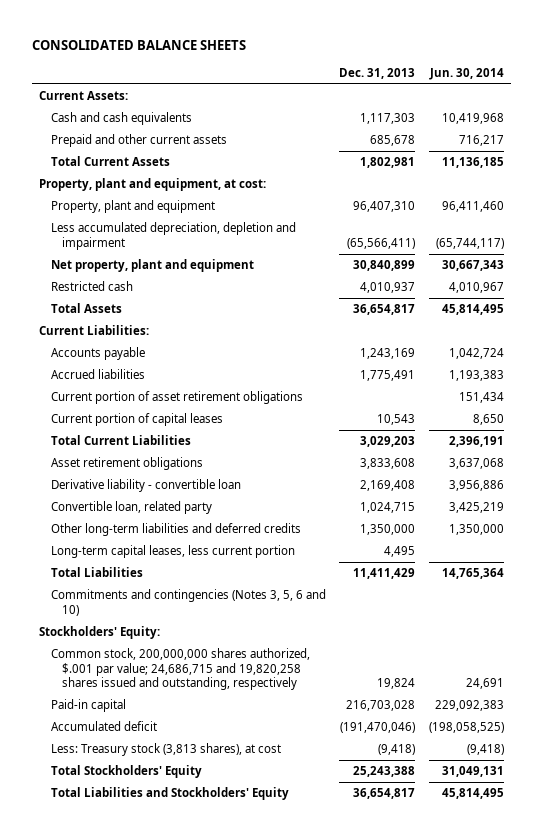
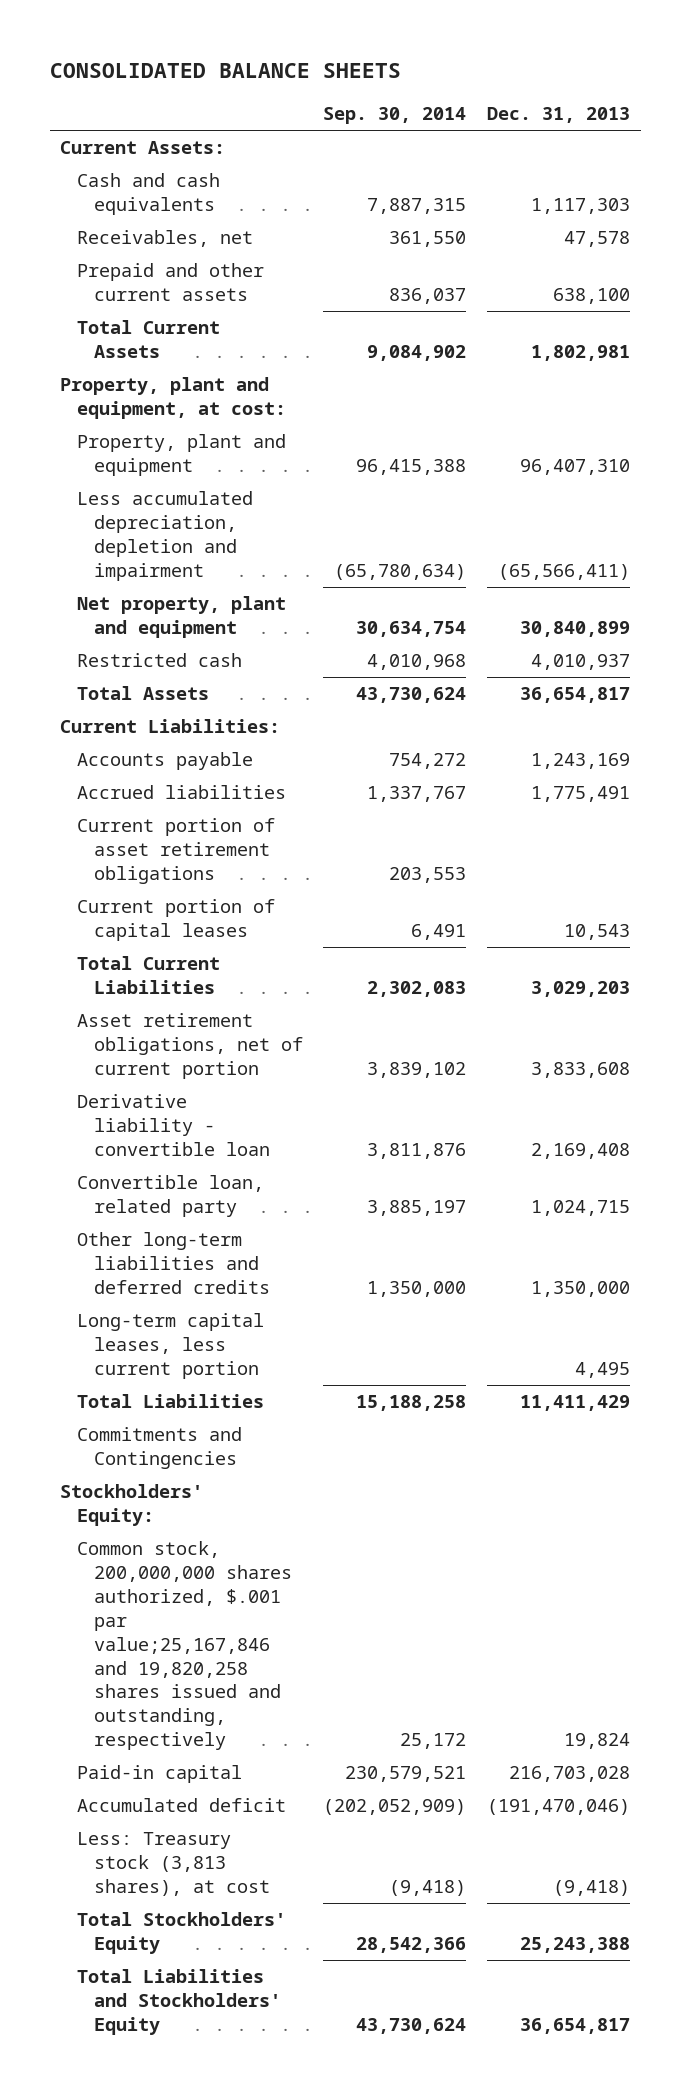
[428,67,504,80] Jun. 30, 2014 -> none
none -> [323,107,467,125] Sep. 30, 2014
none -> [76,230,253,248] Receivables, net
[370,135,416,147] 685,678 -> [553,288,631,305] 638,100
[50,457,203,471] Asset retirement obligations -> [76,1013,303,1079] Asset retirement obligations, net of current portion
[50,589,326,616] Commitments and contingencies (Notes 3, 5, 6 and 10) -> [76,1427,242,1470] Commitments and Contingencies
[50,648,310,691] Common stock, 200,000,000 shares authorized, $.001 par value; 24,686,715 and 19,820,258 shares issued and outstanding, respectively -> [76,1541,292,1751] Common stock, 200,000,000 shares authorized, $.001 par value;25,167,846 and 19,820,258 shares issued and outstanding, respectively

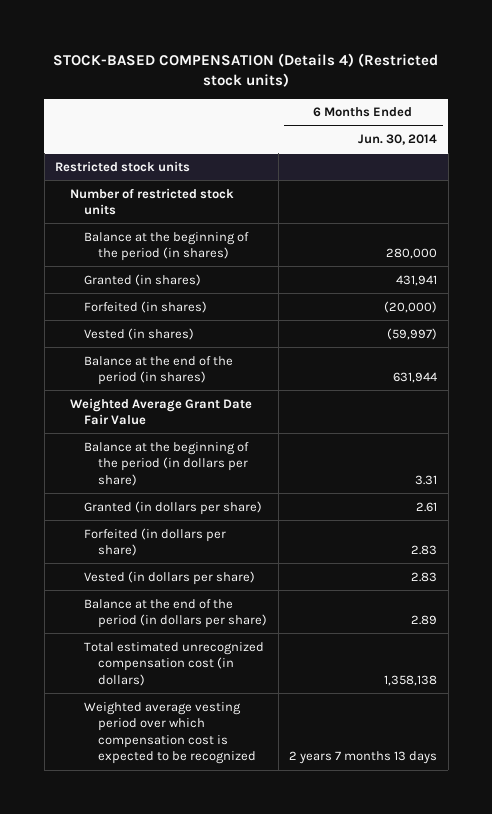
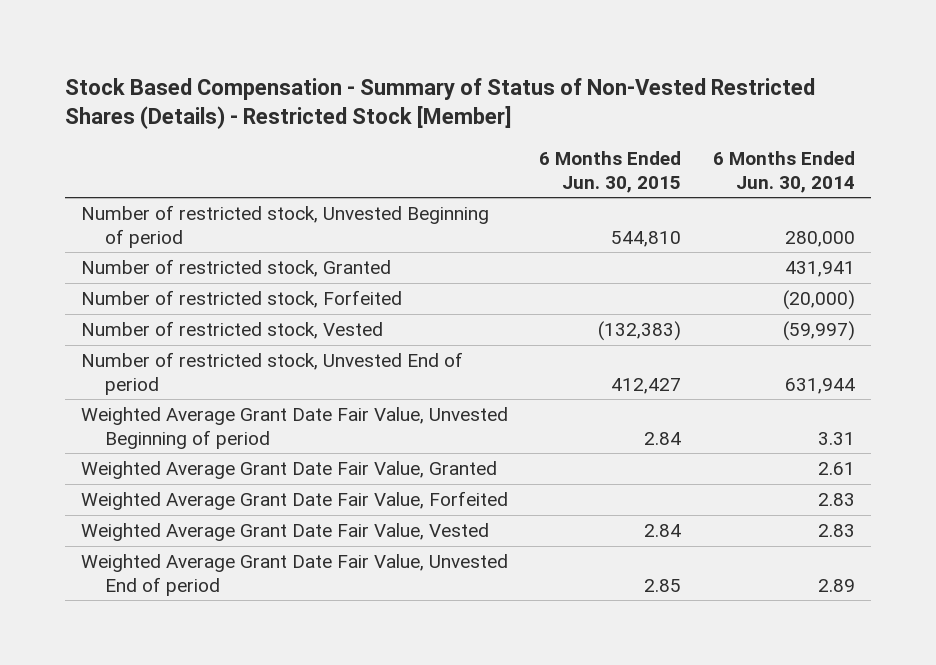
[53,52,439,88] STOCK-BASED COMPENSATION (Details 4) (Restricted stock units) -> [65,77,816,130] Stock Based Compensation - Summary of Status of Non-Vested Restricted Shares (Details) - Restricted Stock [Member]
none -> [539,151,682,193] 6 Months Ended Jun. 30, 2015
[55,160,191,172] Restricted stock units -> none
[69,187,234,216] Number of restricted stock units -> none
[69,397,252,426] Weighted Average Grant Date Fair Value -> none
[83,641,264,686] Total estimated unrecognized compensation cost (in dollars) -> none
[83,701,256,765] Weighted average vesting period over which compensation cost is expected to be recognized -> none
[83,231,249,262] Balance at the beginning of the period (in shares) -> [80,205,489,248] Number of restricted stock, Unvested Beginning of period
[83,273,201,286] Granted (in shares) -> [80,259,391,278] Number of restricted stock, Granted
[83,300,207,313] Forfeited (in shares) -> [80,290,402,309] Number of restricted stock, Forfeited
[83,327,194,340] Vested (in shares) -> [80,321,383,340] Number of restricted stock, Vested
[83,355,233,386] Balance at the end of the period (in shares) -> [80,352,463,395] Number of restricted stock, Unvested End of period
[83,441,249,486] Balance at the beginning of the period (in dollars per share) -> [80,407,508,449] Weighted Average Grant Date Fair Value, Unvested Beginning of period
[83,500,262,515] Granted (in dollars per share) -> [80,461,497,480] Weighted Average Grant Date Fair Value, Granted
[83,527,226,557] Forfeited (in dollars per share) -> [80,491,508,511] Weighted Average Grant Date Fair Value, Forfeited
[83,570,255,585] Vested (in dollars per share) -> [80,523,489,542] Weighted Average Grant Date Fair Value, Vested
[83,598,267,629] Balance at the end of the period (in dollars per share) -> [80,554,508,596] Weighted Average Grant Date Fair Value, Unvested End of period

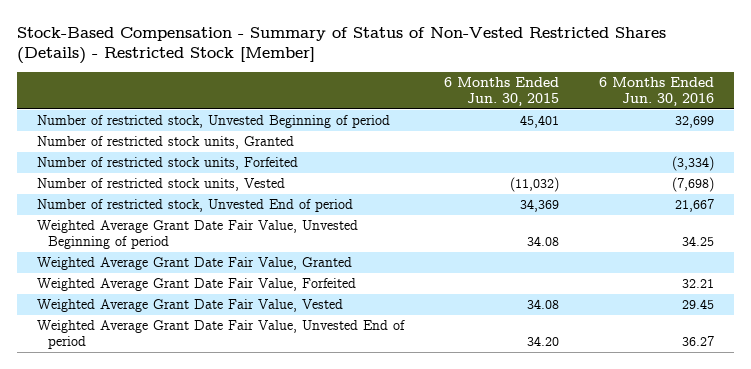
[65,77,816,130] Stock Based Compensation - Summary of Status of Non-Vested Restricted Shares (Details) - Restricted Stock [Member] -> [16,26,666,65] Stock-Based Compensation - Summary of Status of Non-Vested Restricted Shares (Details) - Restricted Stock [Member]
[712,151,855,193] 6 Months Ended Jun. 30, 2014 -> none
none -> [598,76,714,106] 6 Months Ended Jun. 30, 2016
[611,230,682,247] 544,810 -> [519,115,559,129] 45,401
[80,259,391,278] Number of restricted stock, Granted -> [36,136,294,150] Number of restricted stock units, Granted
[80,290,402,309] Number of restricted stock, Forfeited -> [36,157,298,171] Number of restricted stock units, Forfeited
[80,321,383,340] Number of restricted stock, Vested -> [36,178,285,192] Number of restricted stock units, Vested
[598,321,682,342] (132,383) -> [509,177,559,193] (11,032)
[611,377,682,394] 412,427 -> [519,199,559,213] 34,369
[644,431,682,445] 2.84 -> [526,236,559,247] 34.08
[644,524,682,538] 2.84 -> [526,299,559,310] 34.08
[644,578,682,592] 2.85 -> [526,336,559,347] 34.20

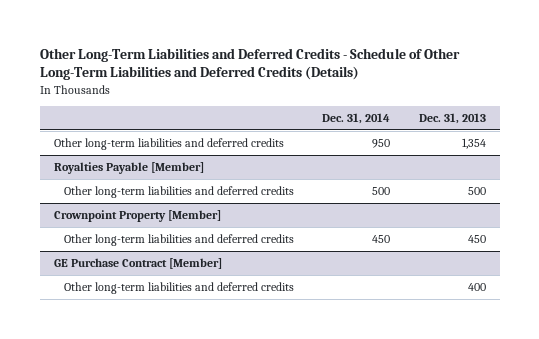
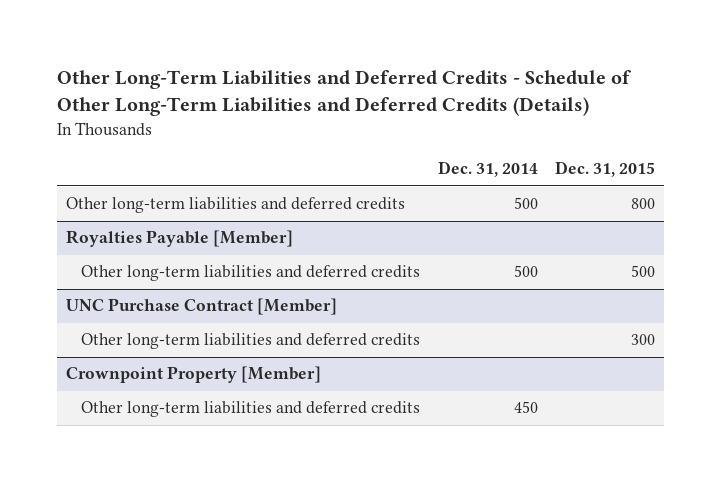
[418,112,486,124] Dec. 31, 2013 -> none
none -> [555,161,656,178] Dec. 31, 2015
[372,138,391,148] 950 -> [513,197,538,210] 500
none -> [66,298,338,316] UNC Purchase Contract [Member]
none -> [81,333,421,350] Other long-term liabilities and deferred credits
[53,257,222,269] GE Purchase Contract [Member] -> none
[64,281,295,294] Other long-term liabilities and deferred credits -> none

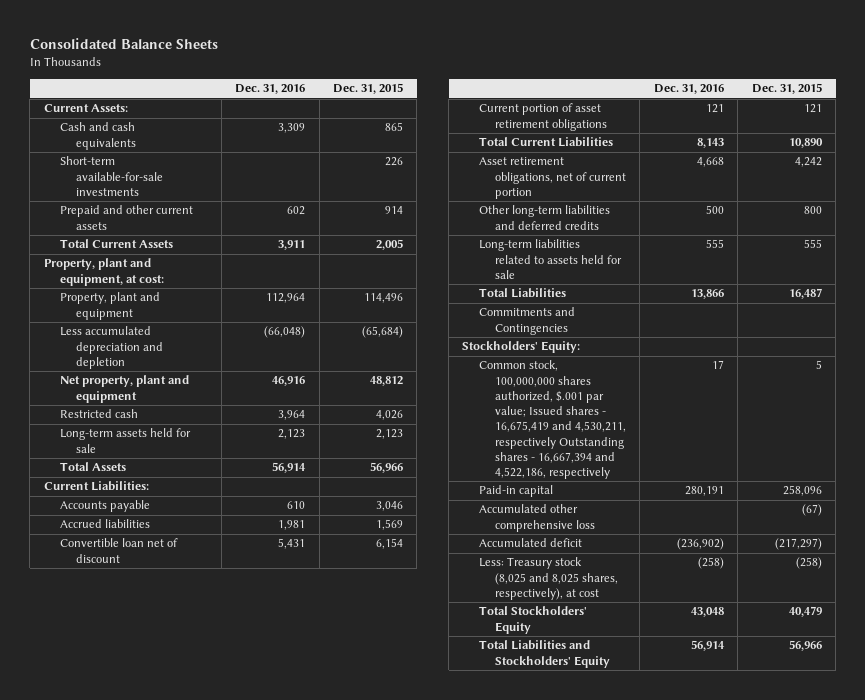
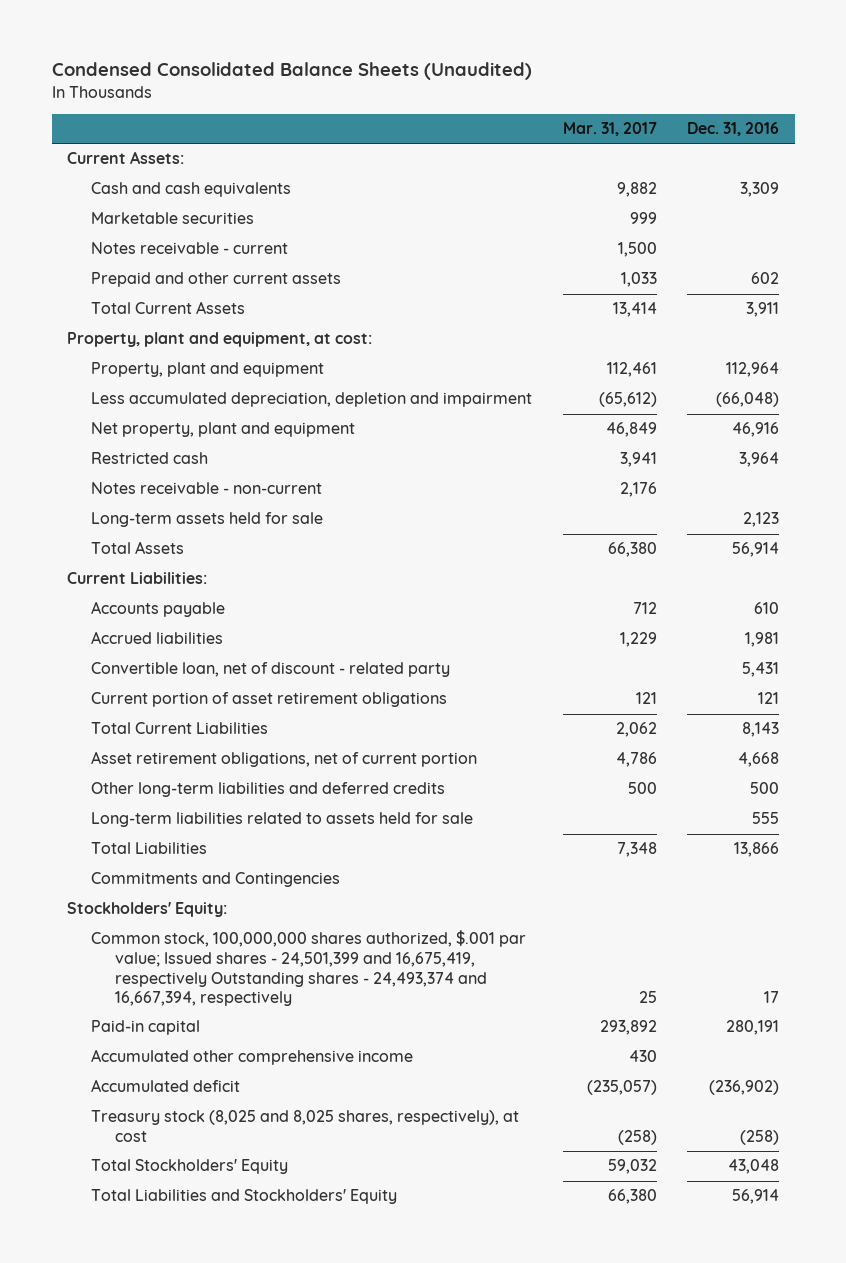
[29,38,218,50] Consolidated Balance Sheets -> [51,62,532,81] Condensed Consolidated Balance Sheets (Unaudited)
[332,83,403,95] Dec. 31, 2015 -> none
none -> [562,122,657,137] Mar. 31, 2017
[59,156,164,196] Short-term available-for-sale investments -> none
none -> [91,212,255,225] Marketable securities
none -> [91,242,289,255] Notes receivable - current
[59,326,164,369] Less accumulated depreciation and depletion -> [91,392,533,408] Less accumulated depreciation, depletion and impairment
none -> [91,482,323,495] Notes receivable - non-current
[59,538,178,563] Convertible loan net of discount -> [91,662,451,678] Convertible loan, net of discount - related party
[478,360,626,479] Common stock, 100,000,000 shares authorized, $.001 par value; Issued shares - 16,675,419 and 4,530,211, respectively Outstanding shares - 16,667,394 and 4,522,186, respectively -> [91,930,527,1007] Common stock, 100,000,000 shares authorized, $.001 par value; Issued shares - 24,501,399 and 16,675,419, respectively Outstanding shares - 24,493,374 and 16,667,394, respectively
[478,504,595,532] Accumulated other comprehensive loss -> [91,1049,414,1066] Accumulated other comprehensive income
[478,557,618,600] Less: Treasury stock (8,025 and 8,025 shares, respectively), at cost -> [91,1110,520,1143] Treasury stock (8,025 and 8,025 shares, respectively), at cost

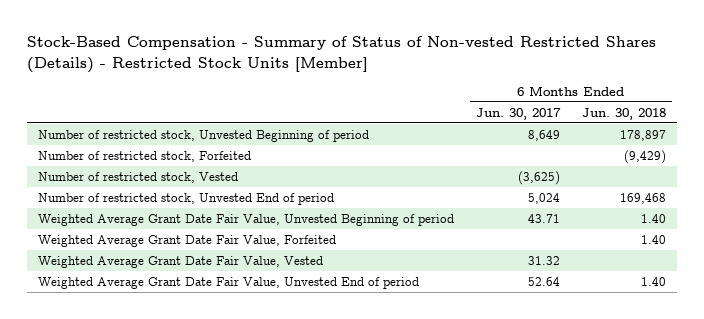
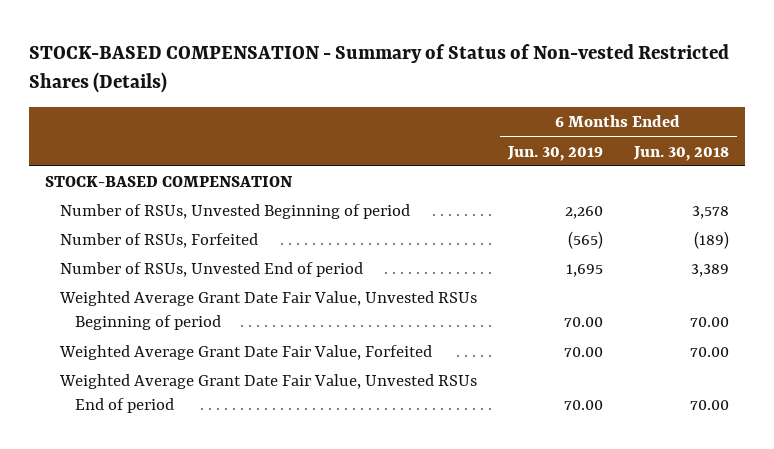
[26,36,656,73] Stock-Based Compensation - Summary of Status of Non-vested Restricted Shares (Details) - Restricted Stock Units [Member] -> [29,43,730,93] STOCK-BASED COMPENSATION - Summary of Status of Non-vested Restricted Shares (Details)
[476,107,562,120] Jun. 30, 2017 -> none
none -> [506,145,603,161] Jun. 30, 2019
[37,172,238,184] Number of restricted stock, Vested -> none
[37,256,323,269] Weighted Average Grant Date Fair Value, Vested -> none
none -> [44,176,293,188] STOCK-BASED COMPENSATION
[37,130,369,143] Number of restricted stock, Unvested Beginning of period -> [59,204,410,220] Number of RSUs, Unvested Beginning of period
[620,130,667,142] 178,897 -> [691,206,729,220] 3,578
[37,151,251,163] Number of restricted stock, Forfeited -> [59,233,258,249] Number of RSUs, Forfeited
[624,150,667,165] (9,429) -> [693,231,729,250] (189)
[37,193,334,206] Number of restricted stock, Unvested End of period -> [59,262,363,278] Number of RSUs, Unvested End of period
[620,193,667,205] 169,468 -> [690,264,729,278] 3,389
[37,214,454,227] Weighted Average Grant Date Fair Value, Unvested Beginning of period -> [58,291,477,331] Weighted Average Grant Date Fair Value, Unvested RSUs Beginning of period
[641,214,667,224] 1.40 -> [689,317,729,328] 70.00
[641,235,667,245] 1.40 -> [689,347,729,358] 70.00
[37,277,419,290] Weighted Average Grant Date Fair Value, Unvested End of period -> [58,374,477,414] Weighted Average Grant Date Fair Value, Unvested RSUs End of period
[641,277,667,287] 1.40 -> [689,400,729,411] 70.00

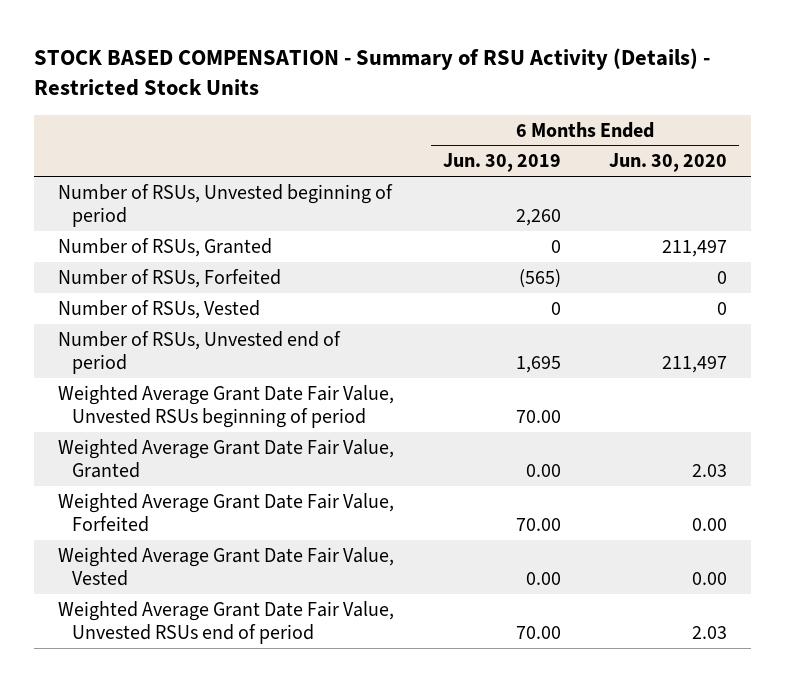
[29,43,730,93] STOCK-BASED COMPENSATION - Summary of Status of Non-vested Restricted Shares (Details) -> [33,47,710,97] STOCK BASED COMPENSATION - Summary of RSU Activity (Details) - Restricted Stock Units
[632,145,729,161] Jun. 30, 2018 -> none
none -> [609,153,728,173] Jun. 30, 2020
[44,176,293,188] STOCK-BASED COMPENSATION -> none
[59,204,410,220] Number of RSUs, Unvested Beginning of period -> [58,183,394,228] Number of RSUs, Unvested beginning of period
none -> [58,237,273,257] Number of RSUs, Granted
none -> [58,299,261,319] Number of RSUs, Vested
[59,262,363,278] Number of RSUs, Unvested End of period -> [58,330,342,375] Number of RSUs, Unvested end of period
[58,291,477,331] Weighted Average Grant Date Fair Value, Unvested RSUs Beginning of period -> [58,384,395,429] Weighted Average Grant Date Fair Value, Unvested RSUs beginning of period
none -> [58,438,395,479] Weighted Average Grant Date Fair Value, Granted
none -> [58,546,395,587] Weighted Average Grant Date Fair Value, Vested
[58,374,477,414] Weighted Average Grant Date Fair Value, Unvested RSUs End of period -> [58,600,395,645] Weighted Average Grant Date Fair Value, Unvested RSUs end of period

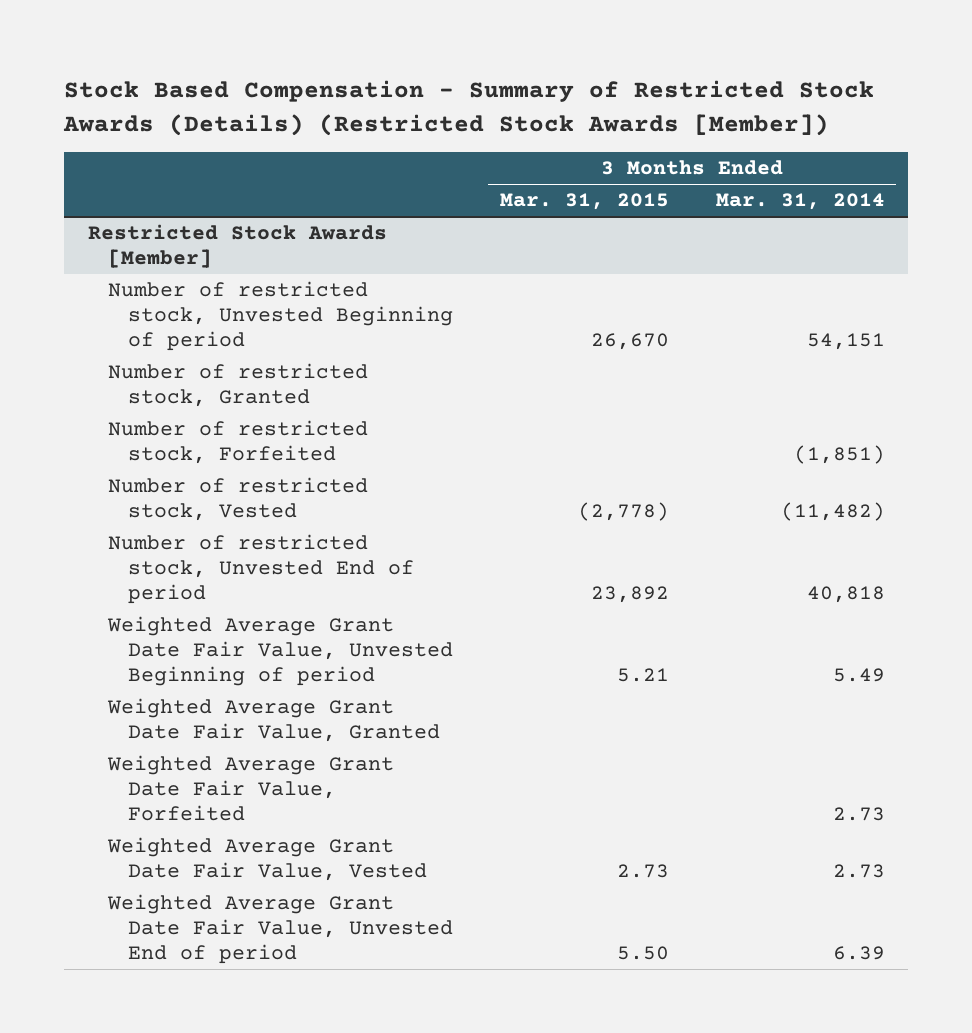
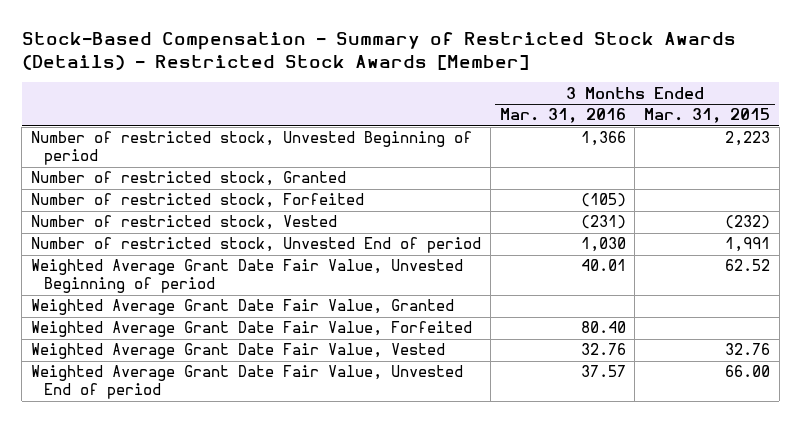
[63,80,875,136] Stock Based Compensation - Summary of Restricted Stock Awards (Details) (Restricted Stock Awards [Member]) -> [21,31,736,70] Stock-Based Compensation - Summary of Restricted Stock Awards (Details) - Restricted Stock Awards [Member]
[715,193,885,211] Mar. 31, 2014 -> none
none -> [499,108,626,124] Mar. 31, 2016
[87,224,387,269] Restricted Stock Awards [Member] -> none
[590,333,669,351] 26,670 -> [725,131,771,147] 2,223
[577,502,669,522] (2,778) -> [725,215,771,230] (232)
[590,586,669,604] 23,892 -> [725,237,771,253] 1,991
[616,668,669,683] 5.21 -> [725,259,771,272] 62.52
[616,864,669,879] 2.73 -> [725,343,771,356] 32.76
[616,946,669,961] 5.50 -> [725,365,771,378] 66.00

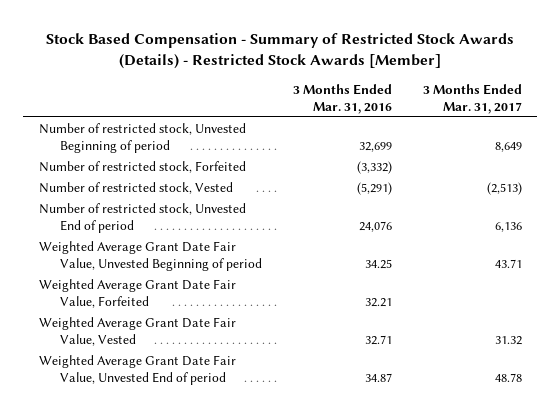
[21,31,736,70] Stock-Based Compensation - Summary of Restricted Stock Awards (Details) - Restricted Stock Awards [Member] -> [46,33,515,70] Stock Based Compensation - Summary of Restricted Stock Awards (Details) - Restricted Stock Awards [Member]
[644,108,771,124] Mar. 31, 2015 -> none
none -> [422,84,522,114] 3 Months Ended Mar. 31, 2017
[30,171,346,187] Number of restricted stock, Granted -> none
[30,299,454,316] Weighted Average Grant Date Fair Value, Granted -> none
[580,131,626,147] 1,366 -> [358,141,392,152] 32,699
[580,193,626,208] (105) -> [356,161,392,175] (3,332)
[580,215,626,230] (231) -> [356,182,392,196] (5,291)
[580,237,626,253] 1,030 -> [358,220,392,232] 24,076
[580,259,626,272] 40.01 -> [364,258,392,269] 34.25
[580,321,626,334] 80.40 -> [364,297,392,307] 32.21
[580,343,626,356] 32.76 -> [364,334,392,345] 32.71
[580,365,626,378] 37.57 -> [364,372,392,382] 34.87

